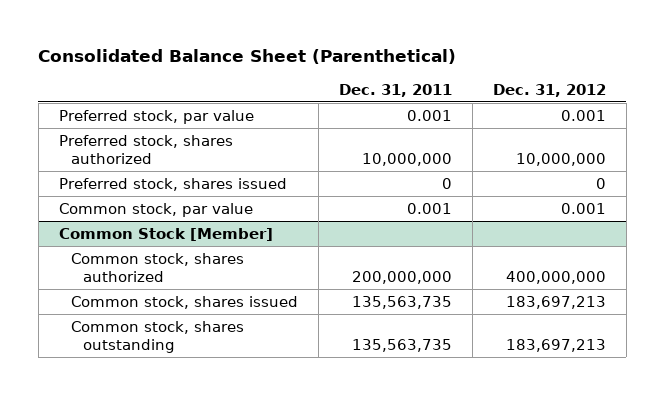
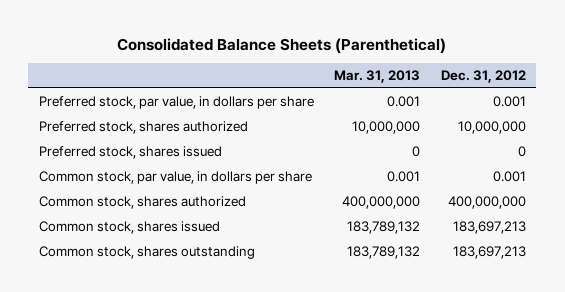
[38,48,457,64] Consolidated Balance Sheet (Parenthetical) -> [117,37,447,54] Consolidated Balance Sheets (Parenthetical)
[338,83,452,97] Dec. 31, 2011 -> none
none -> [334,70,421,84] Mar. 31, 2013
[58,109,254,124] Preferred stock, par value -> [38,96,314,110] Preferred stock, par value, in dollars per share
[58,227,273,241] Common Stock [Member] -> none
[58,202,253,217] Common stock, par value -> [38,171,312,185] Common stock, par value, in dollars per share

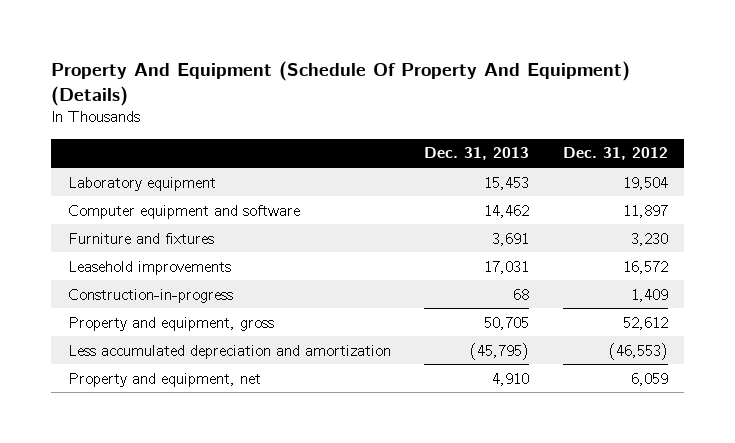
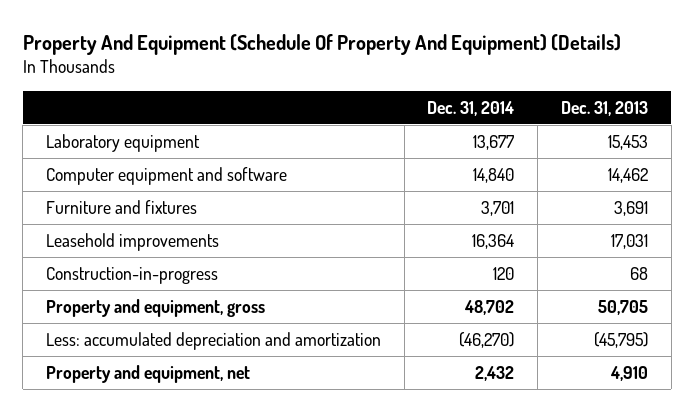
[562,147,668,161] Dec. 31, 2012 -> none
none -> [427,100,515,116] Dec. 31, 2014
[67,344,391,359] Less accumulated depreciation and amortization -> [45,331,381,350] Less: accumulated depreciation and amortization

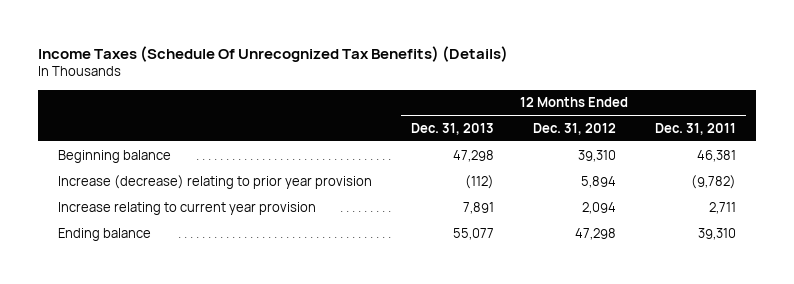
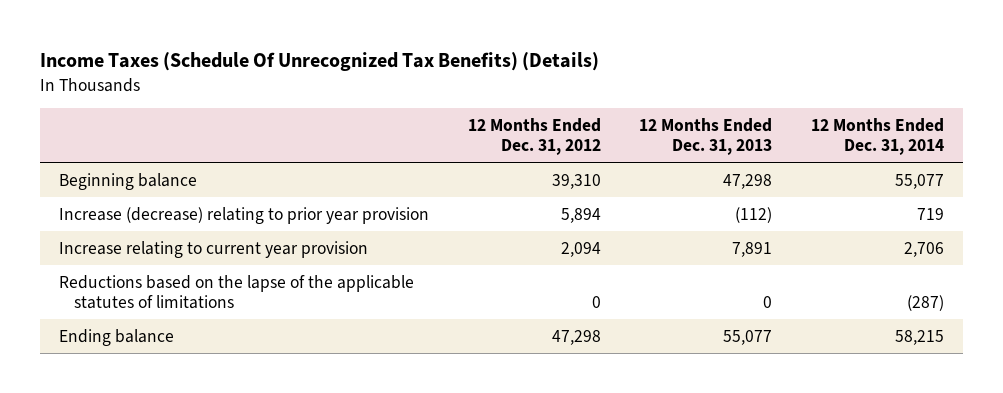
[655,122,737,135] Dec. 31, 2011 -> none
none -> [810,117,944,156] 12 Months Ended Dec. 31, 2014
none -> [59,274,415,310] Reductions based on the lapse of the applicable statutes of limitations

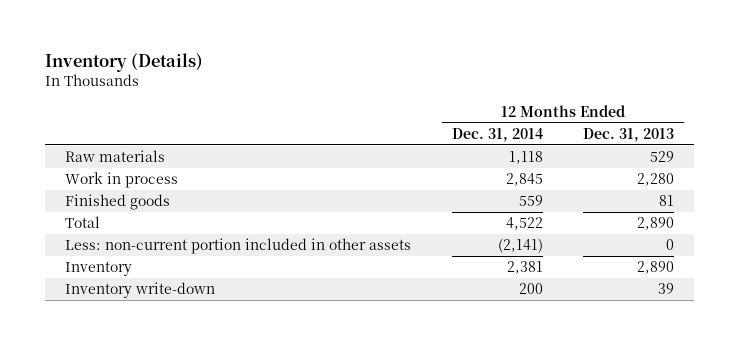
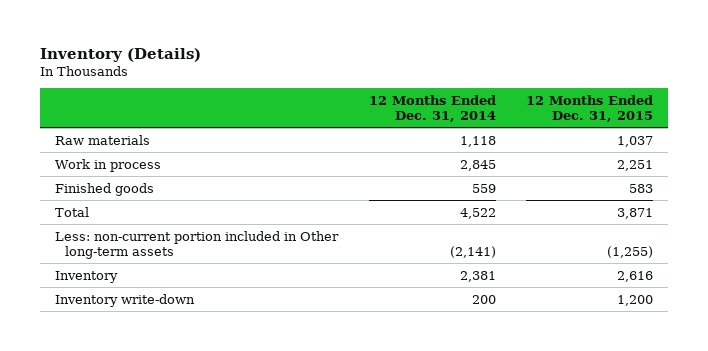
[583,127,675,142] Dec. 31, 2013 -> none
none -> [526,94,654,122] 12 Months Ended Dec. 31, 2015
[65,238,412,255] Less: non-current portion included in other assets -> [54,230,339,259] Less: non-current portion included in Other long-term assets

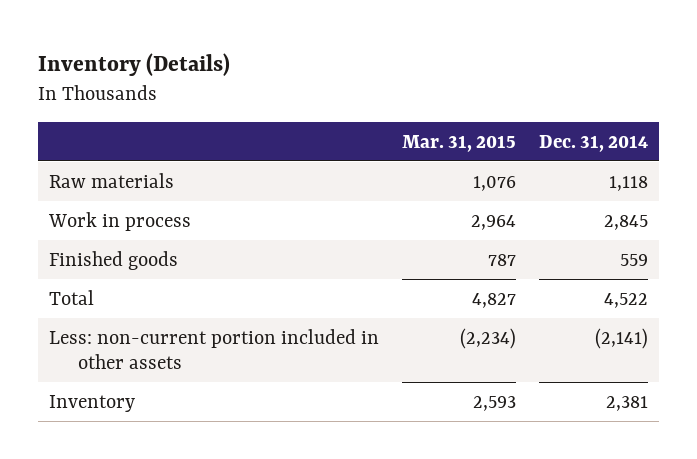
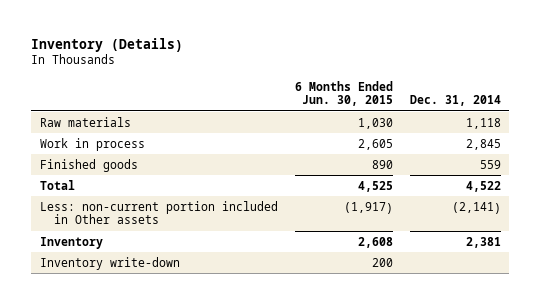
[401,134,516,152] Mar. 31, 2015 -> none
none -> [294,80,393,107] 6 Months Ended Jun. 30, 2015
[49,328,380,369] Less: non-current portion included in other assets -> [39,200,278,225] Less: non-current portion included in Other assets
none -> [39,256,180,270] Inventory write-down

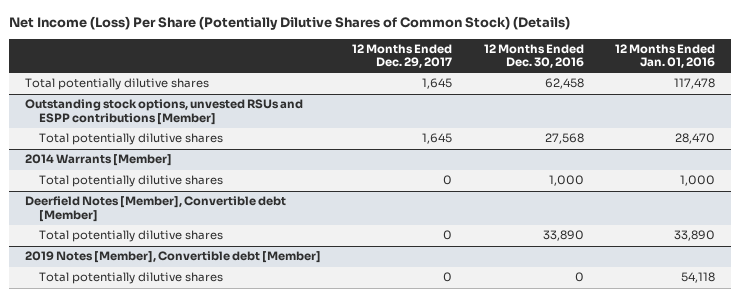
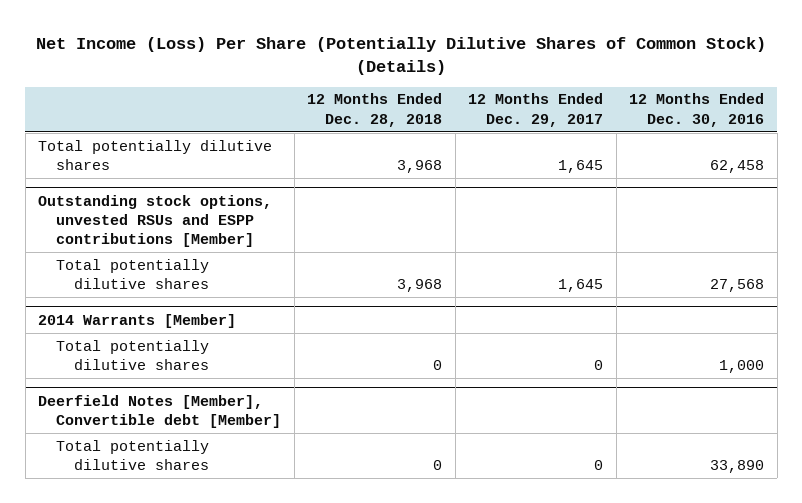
[614,43,715,69] 12 Months Ended Jan. 01, 2016 -> none
none -> [307,93,443,127] 12 Months Ended Dec. 28, 2018
[25,251,322,264] 2019 Notes [Member], Convertible debt [Member] -> none
[38,272,223,285] Total potentially dilutive shares -> none

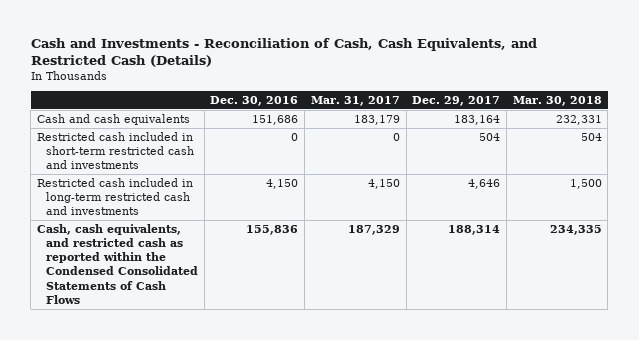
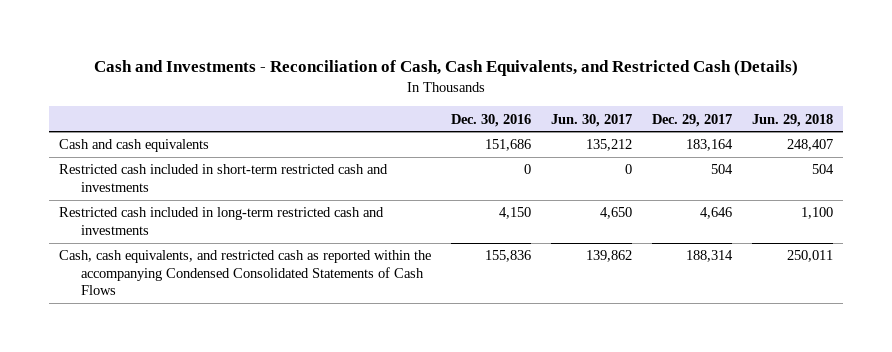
[310,95,400,106] Mar. 31, 2017 -> none
[512,95,602,106] Mar. 30, 2018 -> none
none -> [550,113,632,127] Jun. 30, 2017
none -> [751,113,833,127] Jun. 29, 2018
[37,224,198,304] Cash, cash equivalents, and restricted cash as reported within the Condensed Consolidated Statements of Cash Flows -> [59,250,432,296] Cash, cash equivalents, and restricted cash as reported within the accompanying Condensed Consolidated Statements of Cash Flows

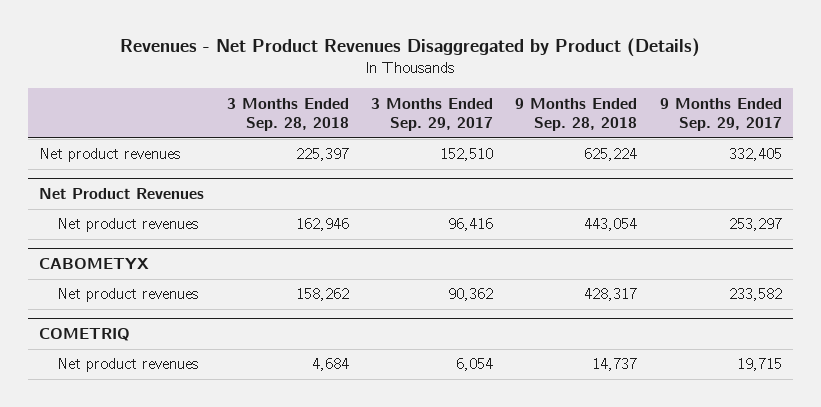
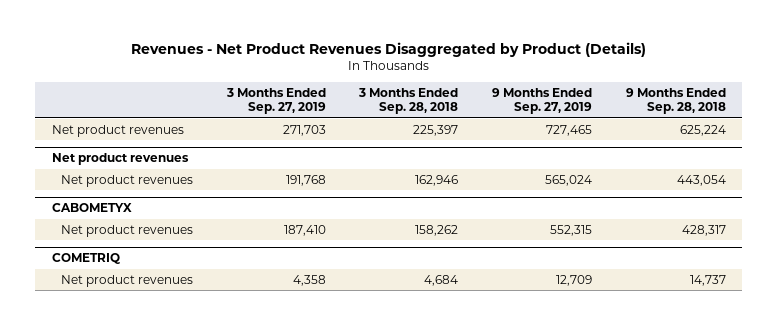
[370,97,493,132] 3 Months Ended Sep. 29, 2017 -> none
[659,97,782,132] 9 Months Ended Sep. 29, 2017 -> none
none -> [225,87,326,115] 3 Months Ended Sep. 27, 2019
none -> [491,87,592,115] 9 Months Ended Sep. 27, 2019
[39,187,205,199] Net Product Revenues -> [52,153,190,166] Net product revenues

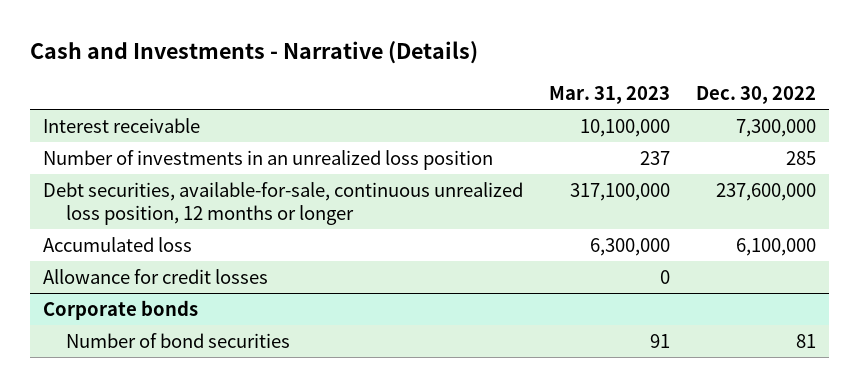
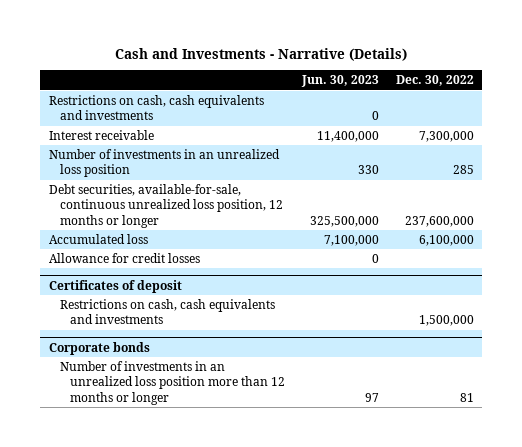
[549,86,671,105] Mar. 31, 2023 -> none
none -> [301,75,380,88] Jun. 30, 2023
none -> [48,94,264,121] Restrictions on cash, cash equivalents and investments
none -> [48,279,182,293] Certificates of deposit
none -> [59,298,275,325] Restrictions on cash, cash equivalents and investments
[65,332,290,348] Number of bond securities -> none
none -> [59,360,286,405] Number of investments in an unrealized loss position more than 12 months or longer

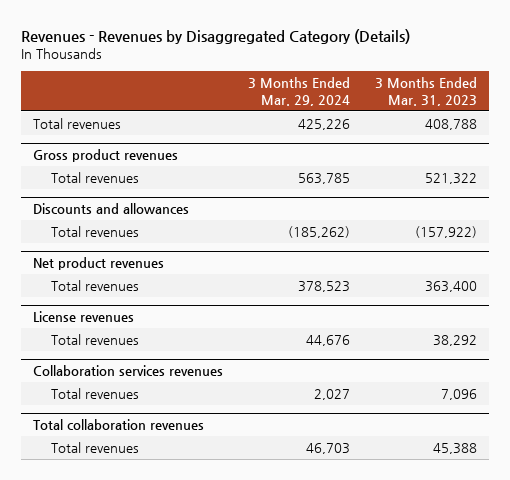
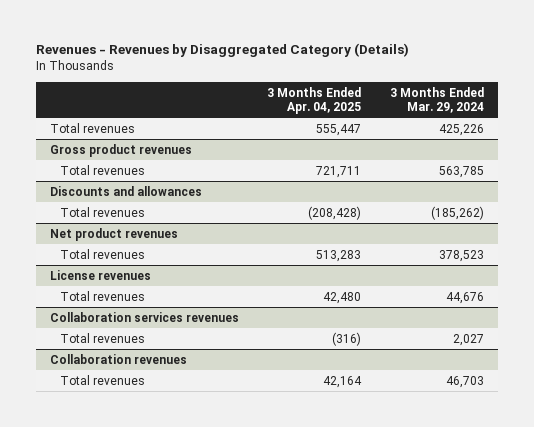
[374,77,477,106] 3 Months Ended Mar. 31, 2023 -> none
none -> [267,87,362,115] 3 Months Ended Apr. 04, 2025
[33,419,205,431] Total collaboration revenues -> [50,353,188,364] Collaboration revenues

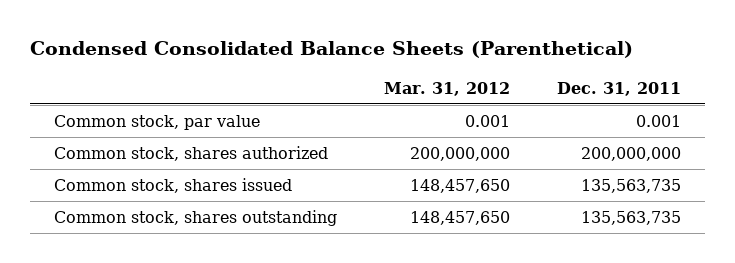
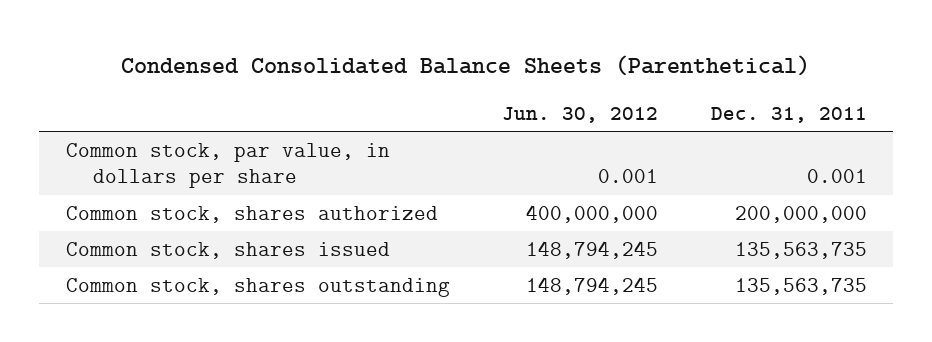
[383,81,510,96] Mar. 31, 2012 -> none
none -> [502,106,659,123] Jun. 30, 2012
[53,115,260,131] Common stock, par value -> [65,142,390,189] Common stock, par value, in dollars per share

